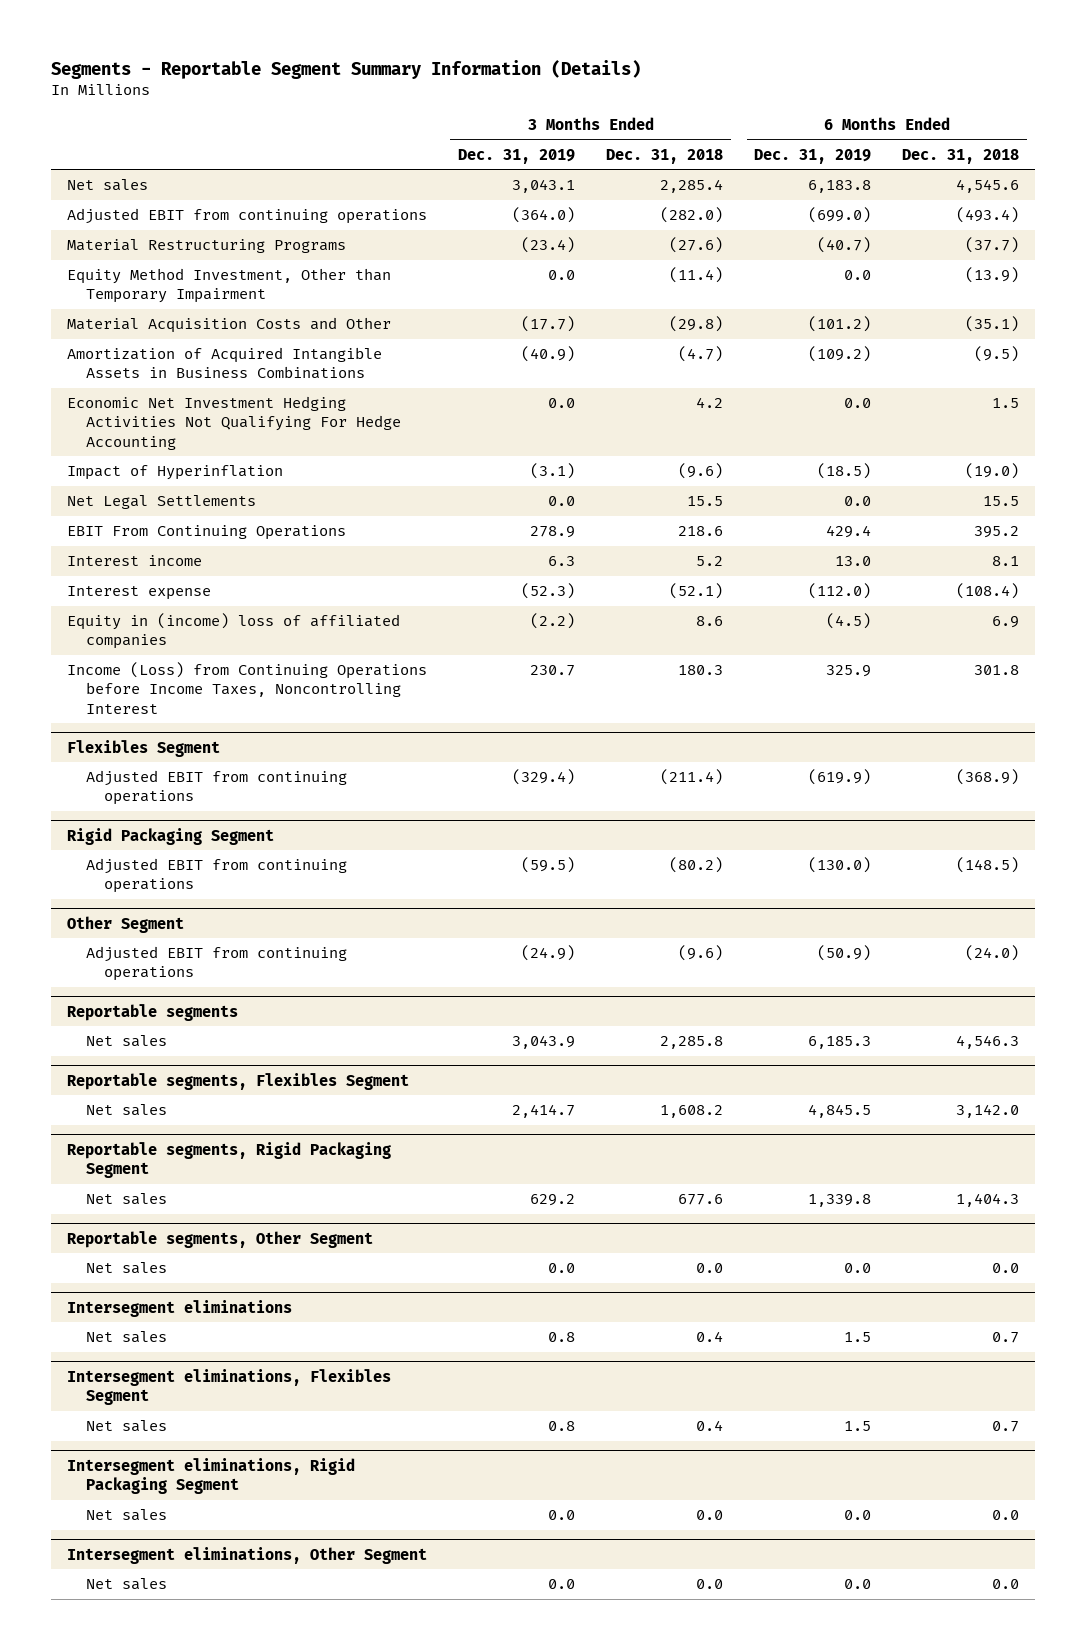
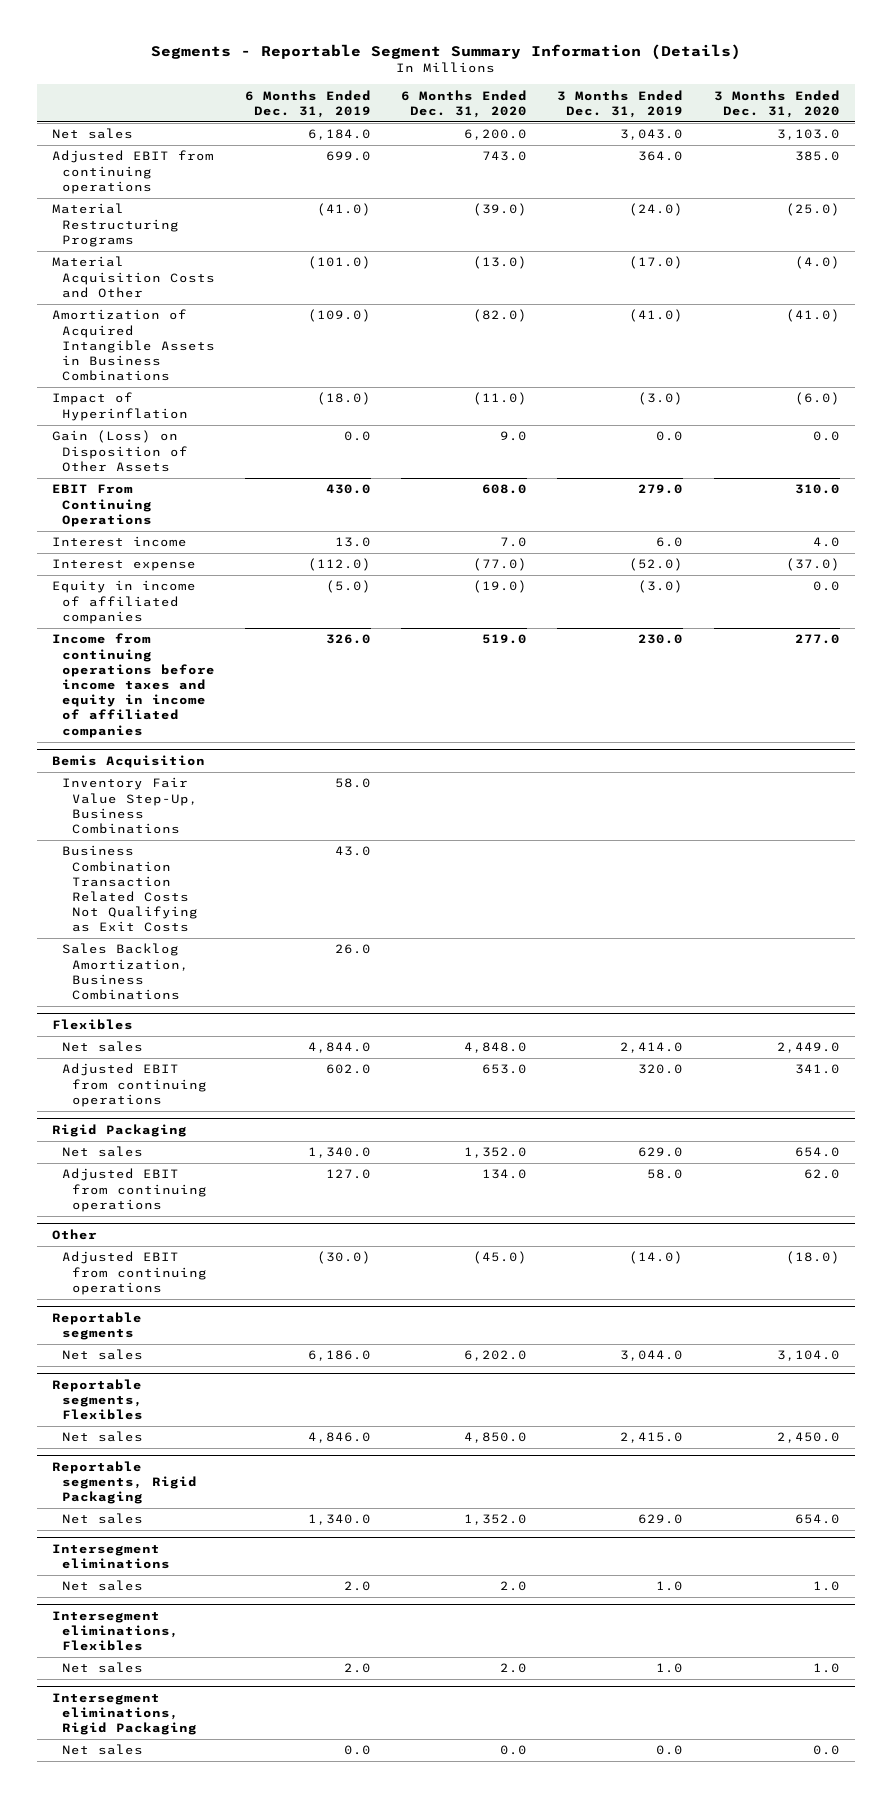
[606,148,724,164] Dec. 31, 2018 -> none
[902,148,1020,164] Dec. 31, 2018 -> none
none -> [401,89,528,118] 6 Months Ended Dec. 31, 2020
none -> [713,89,840,118] 3 Months Ended Dec. 31, 2020
[67,268,392,304] Equity Method Investment, Other than Temporary Impairment -> none
[67,396,401,450] Economic Net Investment Hedging Activities Not Qualifying For Hedge Accounting -> none
[67,495,257,510] Net Legal Settlements -> none
[512,179,576,194] 3,043.1 -> [620,129,684,141] 3,043.0
[808,180,872,194] 6,183.8 -> [308,129,372,141] 6,184.0
[512,207,576,224] (364.0) -> [638,151,684,162] 364.0
[808,207,872,224] (699.0) -> [326,151,372,162] 699.0
[521,237,576,254] (23.4) -> [629,203,684,217] (24.0)
[817,237,872,254] (40.7) -> [317,203,372,217] (41.0)
[521,316,576,333] (17.7) -> [629,256,684,270] (17.0)
[808,316,872,333] (101.2) -> [308,256,372,270] (101.0)
[521,346,576,363] (40.9) -> [629,309,684,323] (41.0)
[808,346,872,363] (109.2) -> [308,309,372,323] (109.0)
[530,463,576,480] (3.1) -> [638,392,684,406] (3.0)
[817,463,872,480] (18.5) -> [317,392,372,406] (18.0)
none -> [52,430,189,472] Gain (Loss) on Disposition of Other Assets
[530,526,576,539] 278.9 -> [638,484,684,495] 279.0
[826,525,872,539] 429.4 -> [326,484,372,495] 430.0
[548,556,576,567] 6.3 -> [656,537,684,548] 6.0
[521,583,576,600] (52.3) -> [629,558,684,572] (52.0)
[67,613,401,650] Equity in (income) loss of affiliated companies -> [52,580,197,624] Equity in income of affiliated companies
[530,613,576,630] (2.2) -> [638,580,684,594] (3.0)
[826,613,872,630] (4.5) -> [326,580,372,594] (5.0)
[67,662,428,714] Income (Loss) from Continuing Operations before Income Taxes, Noncontrolling Interest -> [52,633,216,738] Income from continuing operations before income taxes and equity in income of affiliated companies
[530,665,576,677] 230.7 -> [638,634,684,645] 230.0
[826,665,872,678] 325.9 -> [326,634,372,645] 326.0
none -> [52,755,206,769] Bemis Acquisition
none -> [62,777,199,835] Inventory Fair Value Step-Up, Business Combinations
none -> [62,845,199,933] Business Combination Transaction Related Costs Not Qualifying as Exit Costs
none -> [62,943,190,1001] Sales Backlog Amortization, Business Combinations
[67,739,221,757] Flexibles Segment -> [52,1019,134,1031] Flexibles
none -> [62,1041,144,1053] Net sales
[512,769,576,786] (329.4) -> [638,1064,684,1075] 320.0
[808,769,872,786] (619.9) -> [326,1064,372,1075] 602.0
[67,827,275,845] Rigid Packaging Segment -> [52,1124,188,1138] Rigid Packaging
none -> [62,1146,144,1158] Net sales
[521,857,576,874] (59.5) -> [647,1169,684,1180] 58.0
[808,857,872,874] (130.0) -> [326,1169,372,1180] 127.0
[67,915,185,933] Other Segment -> [52,1229,98,1241] Other
[521,945,576,962] (24.9) -> [629,1251,684,1265] (14.0)
[817,945,872,962] (50.9) -> [317,1251,372,1265] (30.0)
[67,1230,374,1248] Reportable segments, Other Segment -> none
[85,1262,167,1275] Net sales -> none
[512,1035,576,1050] 3,043.9 -> [620,1350,684,1362] 3,044.0
[808,1036,872,1050] 6,185.3 -> [308,1350,372,1362] 6,186.0
[67,1072,410,1090] Reportable segments, Flexibles Segment -> [52,1379,144,1421] Reportable segments, Flexibles
[512,1104,576,1119] 2,414.7 -> [620,1432,684,1444] 2,415.0
[808,1104,872,1119] 4,845.5 -> [308,1432,372,1444] 4,846.0
[67,1141,392,1179] Reportable segments, Rigid Packaging Segment -> [52,1461,198,1505] Reportable segments, Rigid Packaging
[530,1194,576,1207] 629.2 -> [638,1514,684,1525] 629.0
[808,1194,872,1208] 1,339.8 -> [308,1514,372,1526] 1,340.0
[85,1509,167,1522] Net sales -> none
[67,1546,428,1564] Intersegment eliminations, Other Segment -> none
[548,1332,576,1343] 0.8 -> [656,1581,684,1592] 1.0
[844,1332,872,1343] 1.5 -> [344,1581,372,1592] 2.0
[67,1368,392,1406] Intersegment eliminations, Flexibles Segment -> [52,1611,180,1652] Intersegment eliminations, Flexibles
[548,1421,576,1432] 0.8 -> [656,1663,684,1674] 1.0
[844,1421,872,1432] 1.5 -> [344,1663,372,1674] 2.0
[67,1457,356,1495] Intersegment eliminations, Rigid Packaging Segment -> [52,1693,198,1736] Intersegment eliminations, Rigid Packaging

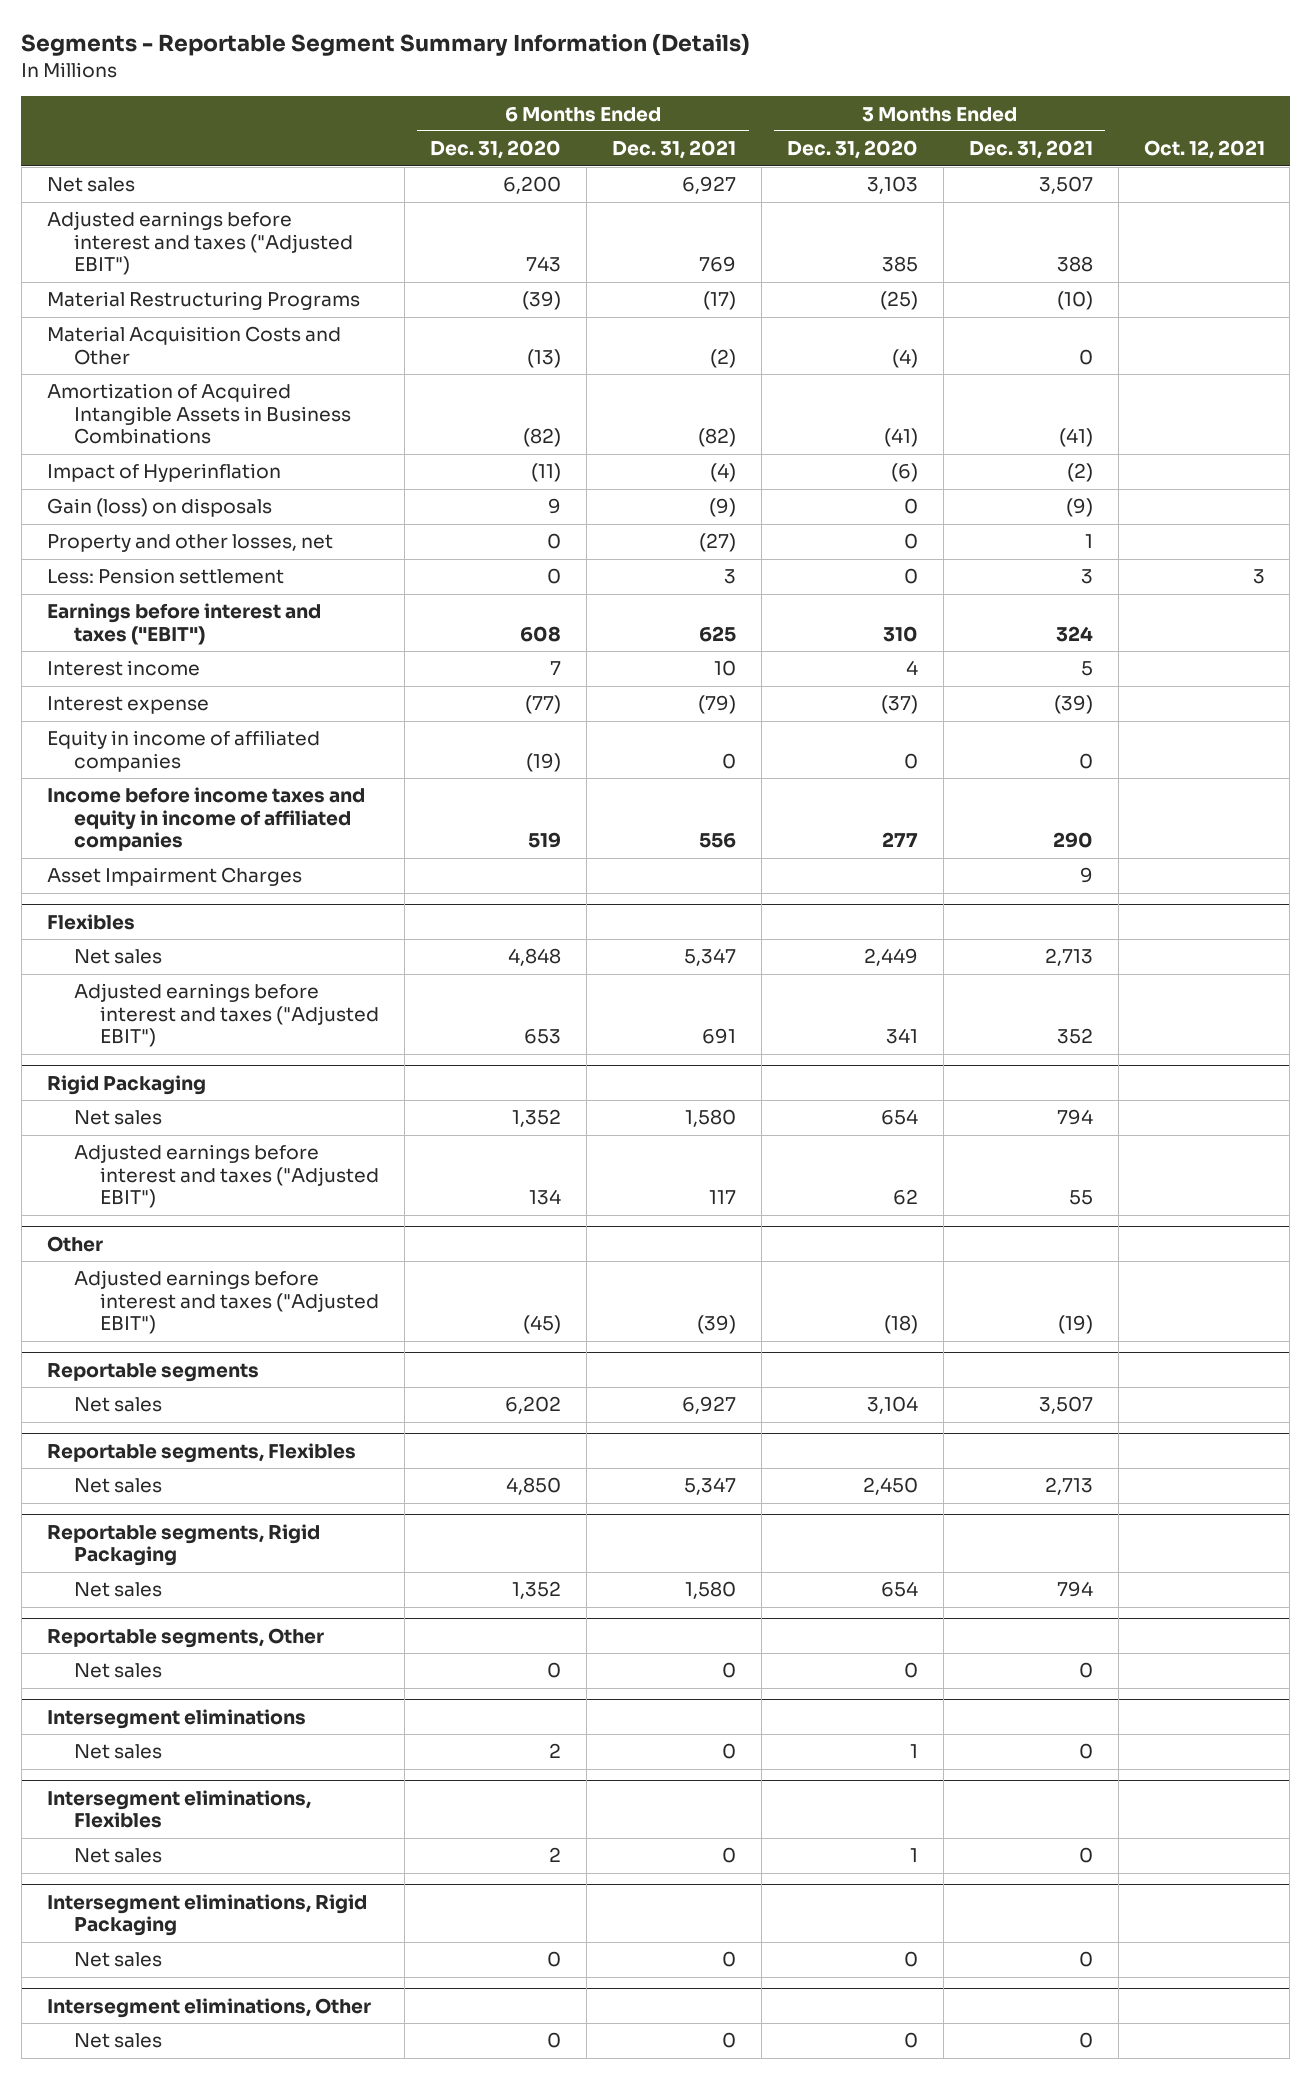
[245,89,372,118] 6 Months Ended Dec. 31, 2019 -> none
[557,89,684,118] 3 Months Ended Dec. 31, 2019 -> none
none -> [611,140,736,160] Dec. 31, 2021
none -> [968,140,1093,160] Dec. 31, 2021
none -> [1143,140,1265,160] Oct. 12, 2021
[52,484,153,527] EBIT From Continuing Operations -> none
[52,755,206,769] Bemis Acquisition -> none
[62,777,199,835] Inventory Fair Value Step-Up, Business Combinations -> none
[62,845,199,933] Business Combination Transaction Related Costs Not Qualifying as Exit Costs -> none
[62,943,190,1001] Sales Backlog Amortization, Business Combinations -> none
[464,129,528,141] 6,200.0 -> [503,176,562,195] 6,200
[776,129,840,141] 3,103.0 -> [866,176,918,195] 3,103
[52,150,215,194] Adjusted EBIT from continuing operations -> [46,211,353,276] Adjusted earnings before interest and taxes ("Adjusted EBIT")
[482,151,528,162] 743.0 -> [526,256,562,273] 743
[794,151,840,162] 385.0 -> [881,256,918,273] 385
[473,203,528,217] (39.0) -> [522,291,562,311] (39)
[785,203,840,217] (25.0) -> [879,291,918,311] (25)
[473,256,528,270] (13.0) -> [527,348,562,368] (13)
[794,256,840,270] (4.0) -> [891,348,918,368] (4)
[473,309,528,323] (82.0) -> [523,428,562,448] (82)
[785,309,840,323] (41.0) -> [883,428,918,448] (41)
[473,392,528,406] (11.0) -> [531,463,562,483] (11)
[794,392,840,406] (6.0) -> [890,463,918,483] (6)
[52,430,189,472] Gain (Loss) on Disposition of Other Assets -> [46,498,272,518] Gain (loss) on disposals
[500,431,528,442] 9.0 -> [548,498,562,515] 9
[812,431,840,442] 0.0 -> [903,498,918,515] 0
none -> [46,534,333,553] Property and other losses, net
none -> [46,568,284,585] Less: Pension settlement
none -> [46,603,321,645] Earnings before interest and taxes ("EBIT")
[500,537,528,548] 7.0 -> [550,661,562,676] 7
[812,537,840,548] 4.0 -> [905,660,918,676] 4
[473,558,528,572] (77.0) -> [525,695,562,715] (77)
[785,558,840,572] (37.0) -> [880,695,918,715] (37)
[473,580,528,594] (19.0) -> [526,752,562,772] (19)
[812,581,840,592] 0.0 -> [903,752,918,769] 0
[52,633,216,738] Income from continuing operations before income taxes and equity in income of affiliated companies -> [46,787,365,852] Income before income taxes and equity in income of affiliated companies
[482,634,528,645] 519.0 -> [528,832,562,849] 519
[794,634,840,645] 277.0 -> [881,832,918,848] 277
none -> [46,867,302,887] Asset Impairment Charges
[464,1042,528,1054] 4,848.0 -> [508,948,562,967] 4,848
[776,1042,840,1054] 2,449.0 -> [863,948,918,967] 2,449
[62,1063,208,1107] Adjusted EBIT from continuing operations -> [73,983,380,1048] Adjusted earnings before interest and taxes ("Adjusted EBIT")
[482,1064,528,1075] 653.0 -> [524,1029,562,1045] 653
[794,1064,840,1075] 341.0 -> [885,1028,918,1045] 341
[464,1147,528,1159] 1,352.0 -> [512,1109,562,1128] 1,352
[794,1147,840,1158] 654.0 -> [880,1109,918,1126] 654
[62,1168,208,1212] Adjusted EBIT from continuing operations -> [73,1144,380,1209] Adjusted earnings before interest and taxes ("Adjusted EBIT")
[482,1169,528,1180] 134.0 -> [529,1189,562,1206] 134
[803,1169,840,1180] 62.0 -> [892,1189,918,1206] 62
[62,1251,208,1295] Adjusted EBIT from continuing operations -> [73,1270,380,1335] Adjusted earnings before interest and taxes ("Adjusted EBIT")
[473,1251,528,1265] (45.0) -> [523,1315,562,1335] (45)
[785,1251,840,1265] (18.0) -> [883,1315,918,1335] (18)
[464,1350,528,1362] 6,202.0 -> [505,1396,562,1415] 6,202
[776,1350,840,1362] 3,104.0 -> [866,1396,918,1415] 3,104
[464,1432,528,1444] 4,850.0 -> [506,1477,562,1496] 4,850
[776,1432,840,1444] 2,450.0 -> [862,1477,918,1496] 2,450
[464,1514,528,1526] 1,352.0 -> [512,1581,562,1600] 1,352
[794,1514,840,1525] 654.0 -> [880,1581,918,1598] 654
none -> [46,1627,324,1648] Reportable segments, Other
none -> [73,1663,162,1679] Net sales
[500,1581,528,1592] 2.0 -> [549,1743,562,1759] 2
[812,1581,840,1592] 1.0 -> [909,1744,918,1759] 1
[500,1663,528,1674] 2.0 -> [549,1847,562,1863] 2
[812,1663,840,1674] 1.0 -> [909,1848,918,1863] 1
[500,1745,528,1756] 0.0 -> [547,1951,562,1968] 0
[812,1745,840,1756] 0.0 -> [903,1951,918,1968] 0
none -> [46,1997,371,2018] Intersegment eliminations, Other
none -> [73,2033,162,2049] Net sales

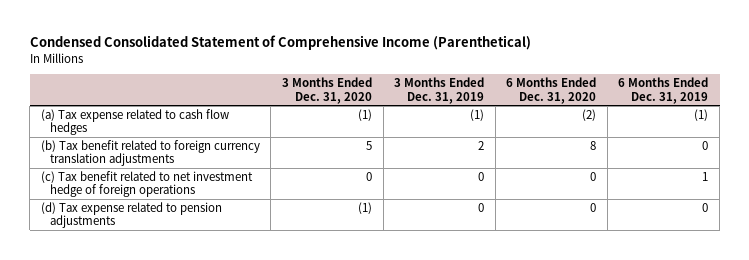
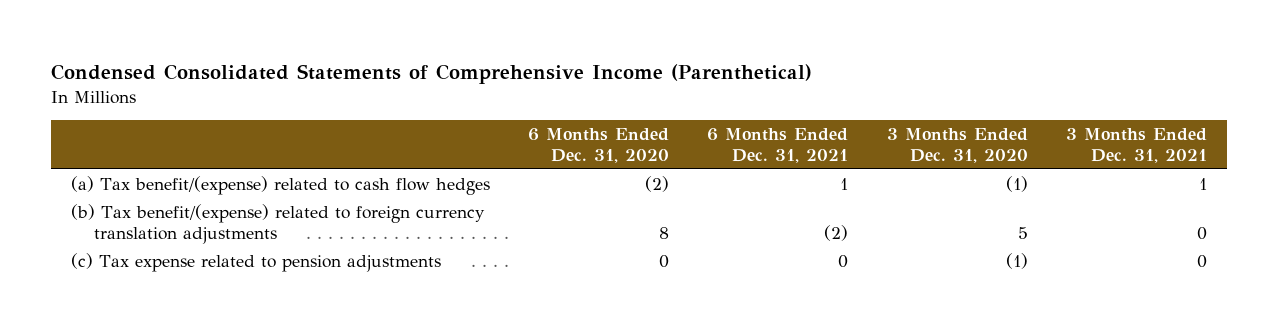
[29,35,531,51] Condensed Consolidated Statement of Comprehensive Income (Parenthetical) -> [51,63,813,84] Condensed Consolidated Statements of Comprehensive Income (Parenthetical)
[394,77,485,104] 3 Months Ended Dec. 31, 2019 -> none
[618,77,709,104] 6 Months Ended Dec. 31, 2019 -> none
none -> [707,128,849,164] 6 Months Ended Dec. 31, 2021
none -> [1066,128,1208,164] 3 Months Ended Dec. 31, 2021
[40,170,253,198] (c) Tax benefit related to net investment hedge of foreign operations -> none
[40,108,229,136] (a) Tax expense related to cash flow hedges -> [70,176,490,196] (a) Tax benefit/(expense) related to cash flow hedges
[40,139,260,167] (b) Tax benefit related to foreign currency translation adjustments -> [70,204,485,244] (b) Tax benefit/(expense) related to foreign currency translation adjustments
[40,201,222,229] (d) Tax expense related to pension adjustments -> [70,253,441,273] (c) Tax expense related to pension adjustments

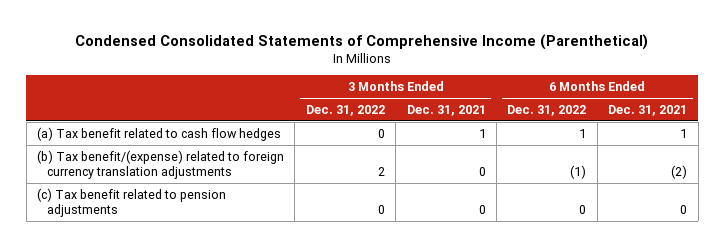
[527,128,669,164] 6 Months Ended Dec. 31, 2020 -> none
[886,128,1028,164] 3 Months Ended Dec. 31, 2020 -> none
none -> [305,104,385,116] Dec. 31, 2022
none -> [507,104,587,116] Dec. 31, 2022
[70,176,490,196] (a) Tax benefit/(expense) related to cash flow hedges -> [36,126,281,141] (a) Tax benefit related to cash flow hedges
[70,253,441,273] (c) Tax expense related to pension adjustments -> [36,187,226,218] (c) Tax benefit related to pension adjustments

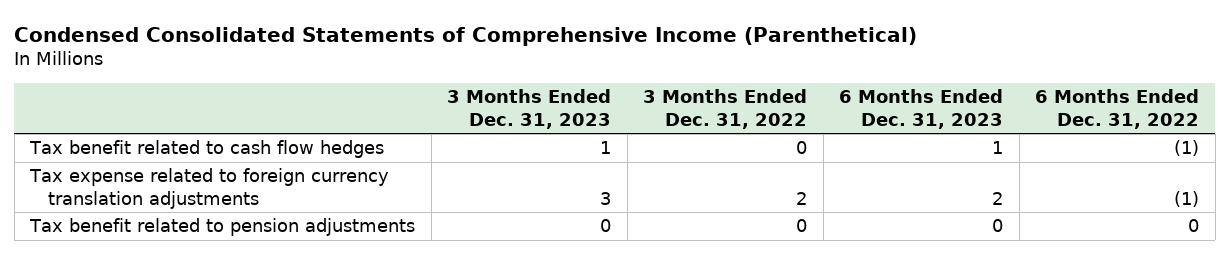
[406,104,486,116] Dec. 31, 2021 -> none
[608,104,688,116] Dec. 31, 2021 -> none
none -> [447,88,612,129] 3 Months Ended Dec. 31, 2023
none -> [839,88,1004,129] 6 Months Ended Dec. 31, 2023
[36,126,281,141] (a) Tax benefit related to cash flow hedges -> [29,140,385,159] Tax benefit related to cash flow hedges
[579,128,587,138] 1 -> [1174,140,1200,157] (1)
[36,149,284,180] (b) Tax benefit/(expense) related to foreign currency translation adjustments -> [29,168,390,210] Tax expense related to foreign currency translation adjustments
[36,187,226,218] (c) Tax benefit related to pension adjustments -> [29,218,416,237] Tax benefit related to pension adjustments

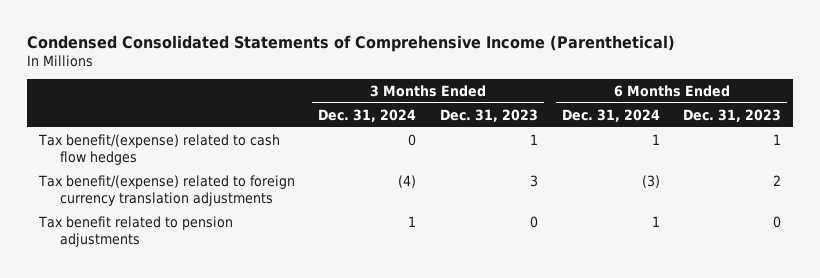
[643,88,808,129] 3 Months Ended Dec. 31, 2022 -> none
[1035,88,1200,129] 6 Months Ended Dec. 31, 2022 -> none
none -> [318,108,417,122] Dec. 31, 2024
none -> [561,108,660,122] Dec. 31, 2024
[29,140,385,159] Tax benefit related to cash flow hedges -> [37,133,280,165] Tax benefit/(expense) related to cash flow hedges
[29,168,390,210] Tax expense related to foreign currency translation adjustments -> [37,174,295,206] Tax benefit/(expense) related to foreign currency translation adjustments

